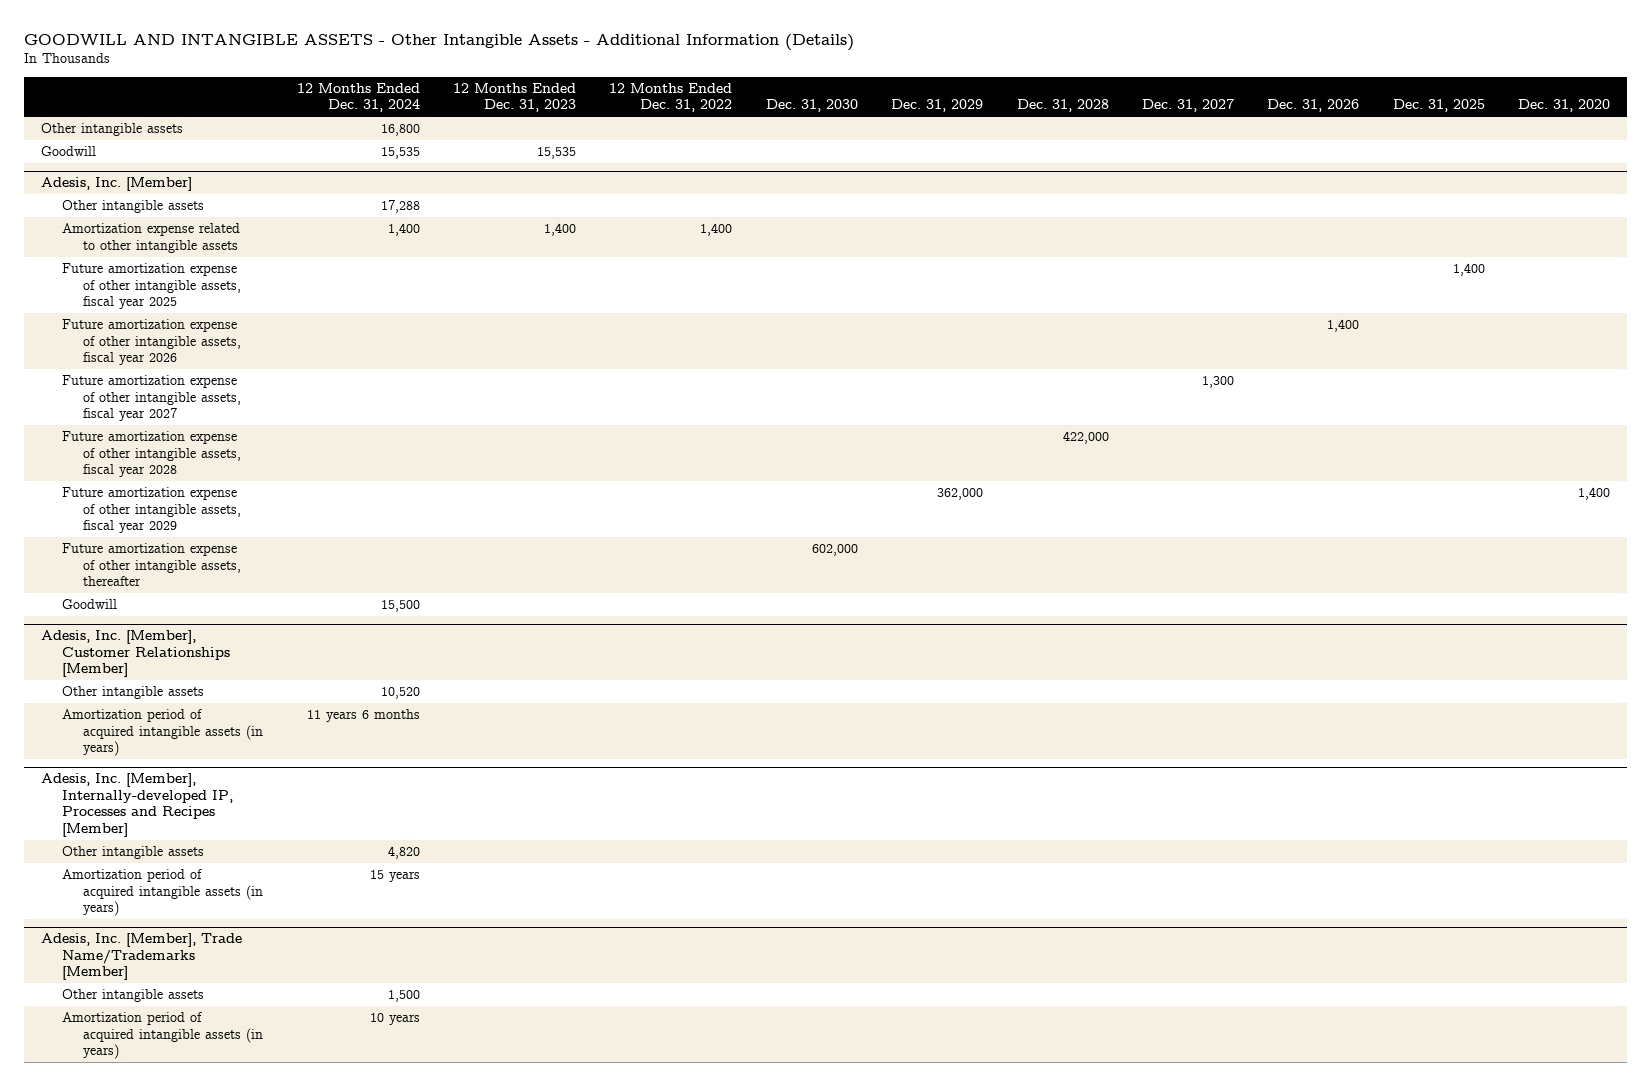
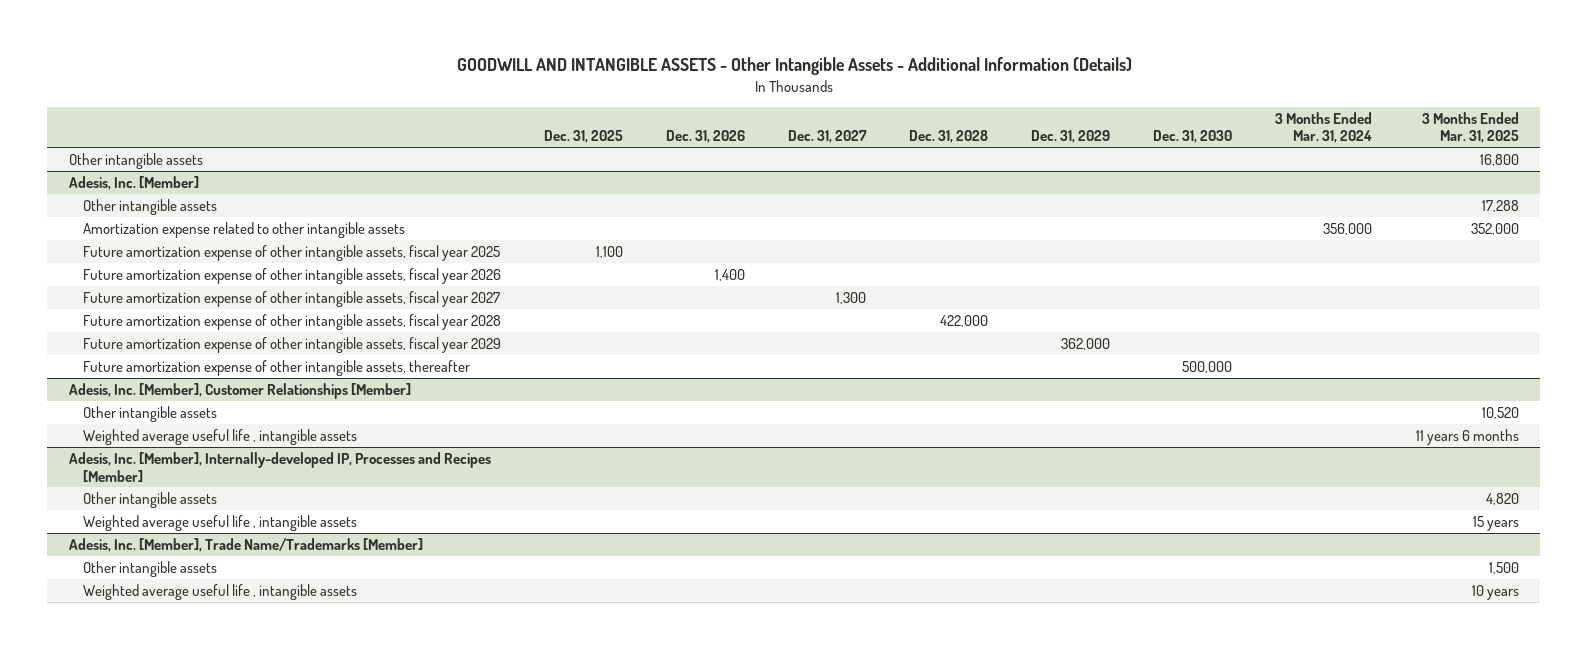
[296,82,420,113] 12 Months Ended Dec. 31, 2024 -> none
[452,82,576,113] 12 Months Ended Dec. 31, 2023 -> none
[609,82,733,113] 12 Months Ended Dec. 31, 2022 -> none
[1518,99,1611,113] Dec. 31, 2020 -> none
none -> [1275,111,1373,144] 3 Months Ended Mar. 31, 2024
none -> [1421,111,1519,144] 3 Months Ended Mar. 31, 2025
[40,146,96,157] Goodwill -> none
[1452,263,1485,277] 1,400 -> [595,245,623,258] 1,100
[62,599,118,610] Goodwill -> none
[811,544,858,557] 602,000 -> [1182,360,1233,373] 500,000
[62,709,264,757] Amortization period of acquired intangible assets (in years) -> [82,428,357,445] Weighted average useful life , intangible assets
[62,869,264,917] Amortization period of acquired intangible assets (in years) -> [82,514,357,531] Weighted average useful life , intangible assets
[62,1012,264,1060] Amortization period of acquired intangible assets (in years) -> [82,583,357,600] Weighted average useful life , intangible assets

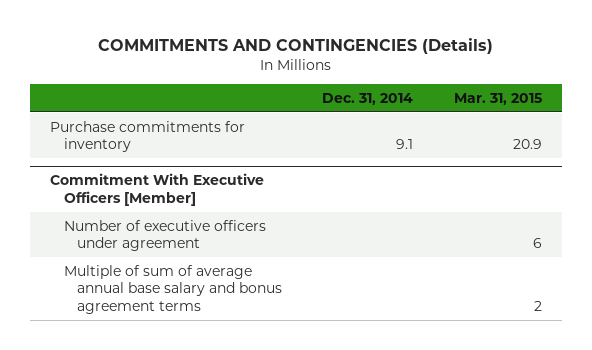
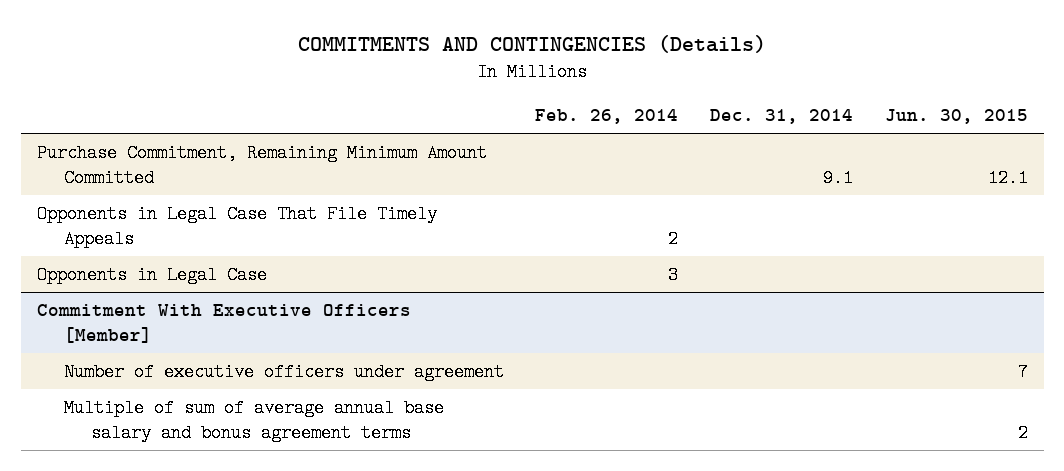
[453,92,542,105] Mar. 31, 2015 -> none
none -> [535,108,679,124] Feb. 26, 2014
none -> [884,108,1028,124] Jun. 30, 2015
[50,120,246,153] Purchase commitments for inventory -> [36,144,487,187] Purchase Commitment, Remaining Minimum Amount Committed
none -> [36,205,437,248] Opponents in Legal Case That File Timely Appeals
none -> [36,266,267,285] Opponents in Legal Case

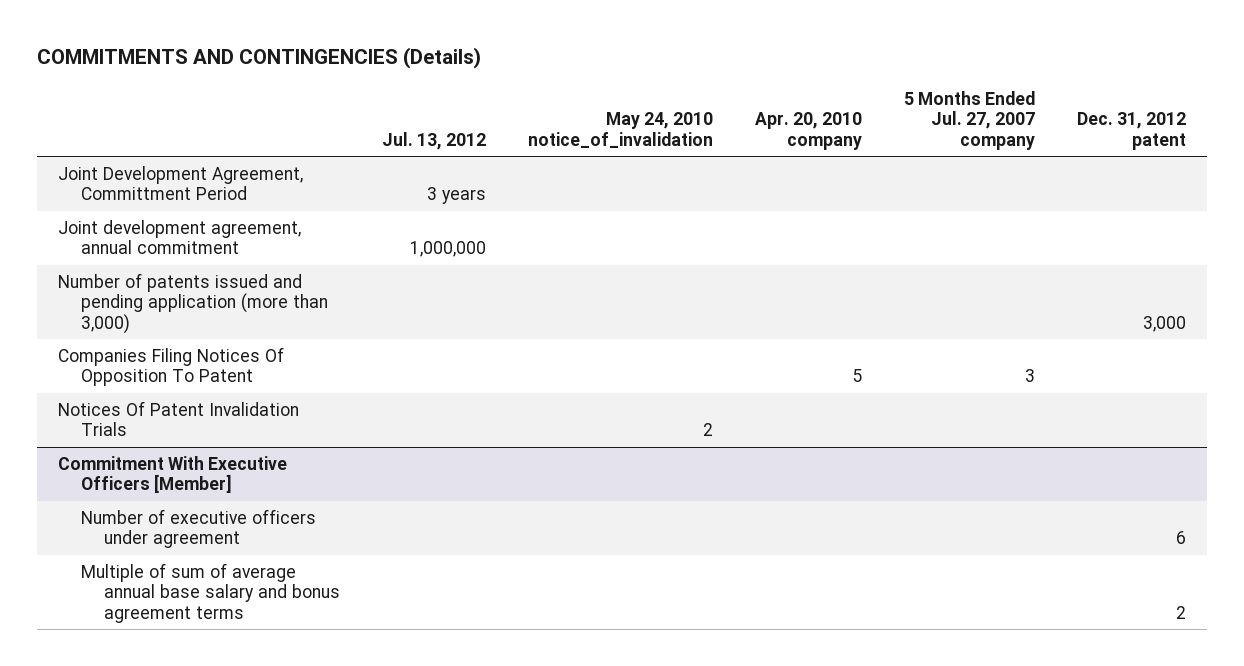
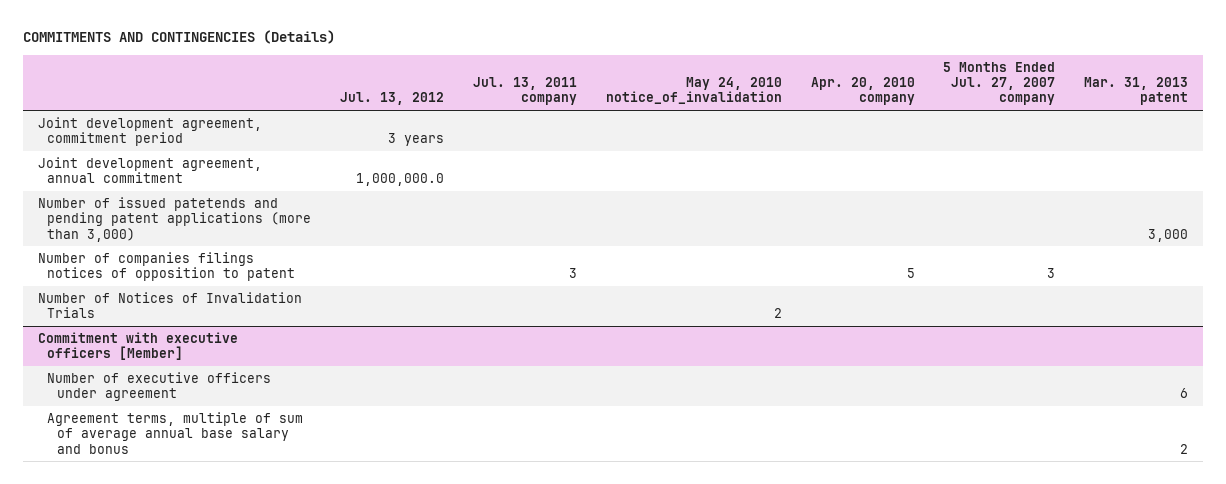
[1077,112,1187,150] Dec. 31, 2012 patent -> none
none -> [472,76,577,106] Jul. 13, 2011 company
none -> [1084,76,1189,106] Mar. 31, 2013 patent
[57,166,303,201] Joint Development Agreement, Committment Period -> [37,116,262,147] Joint development agreement, commitment period
[409,241,486,258] 1,000,000 -> [355,173,444,187] 1,000,000.0
[57,273,328,334] Number of patents issued and pending application (more than 3,000) -> [37,196,312,242] Number of issued patetends and pending patent applications (more than 3,000)
[57,347,284,387] Companies Filing Notices Of Opposition To Patent -> [37,251,296,282] Number of companies filings notices of opposition to patent
[57,401,299,437] Notices Of Patent Invalidation Trials -> [37,291,302,319] Number of Notices of Invalidation Trials
[57,456,287,494] Commitment With Executive Officers [Member] -> [37,331,238,361] Commitment with executive officers [Member]
[80,563,340,623] Multiple of sum of average annual base salary and bonus agreement terms -> [47,411,304,454] Agreement terms, multiple of sum of average annual base salary and bonus

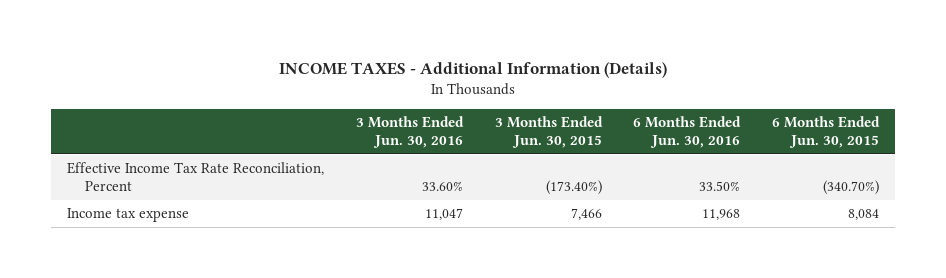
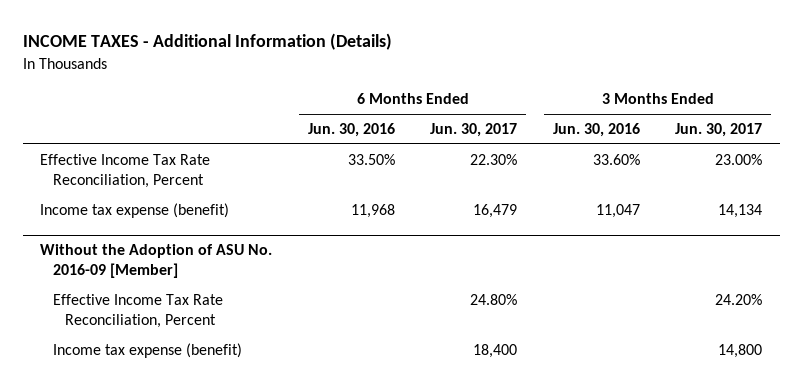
[494,116,603,149] 3 Months Ended Jun. 30, 2015 -> none
[772,116,881,149] 6 Months Ended Jun. 30, 2015 -> none
none -> [430,123,518,138] Jun. 30, 2017
none -> [675,123,763,138] Jun. 30, 2017
[66,208,189,223] Income tax expense -> [40,202,230,218] Income tax expense (benefit)
none -> [40,244,273,279] Without the Adoption of ASU No. 2016-09 [Member]
none -> [52,293,223,329] Effective Income Tax Rate Reconciliation, Percent
none -> [52,342,242,358] Income tax expense (benefit)

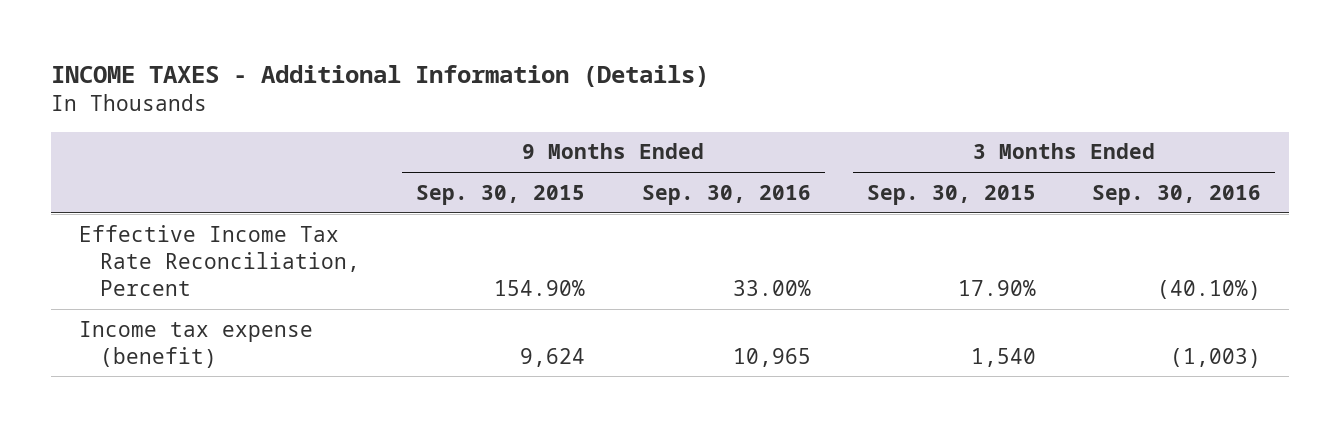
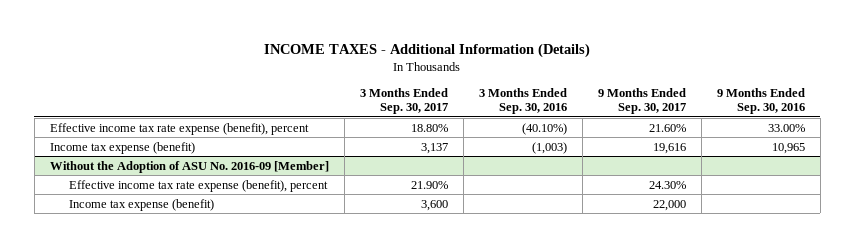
[416,184,586,205] Sep. 30, 2015 -> none
[866,184,1036,205] Sep. 30, 2015 -> none
none -> [359,87,448,115] 3 Months Ended Sep. 30, 2017
none -> [597,87,686,115] 9 Months Ended Sep. 30, 2017
[78,224,360,296] Effective Income Tax Rate Reconciliation, Percent -> [49,122,309,135] Effective income tax rate expense (benefit), percent
none -> [49,160,329,173] Without the Adoption of ASU No. 2016-09 [Member]
none -> [69,179,329,192] Effective income tax rate expense (benefit), percent
none -> [69,198,215,211] Income tax expense (benefit)

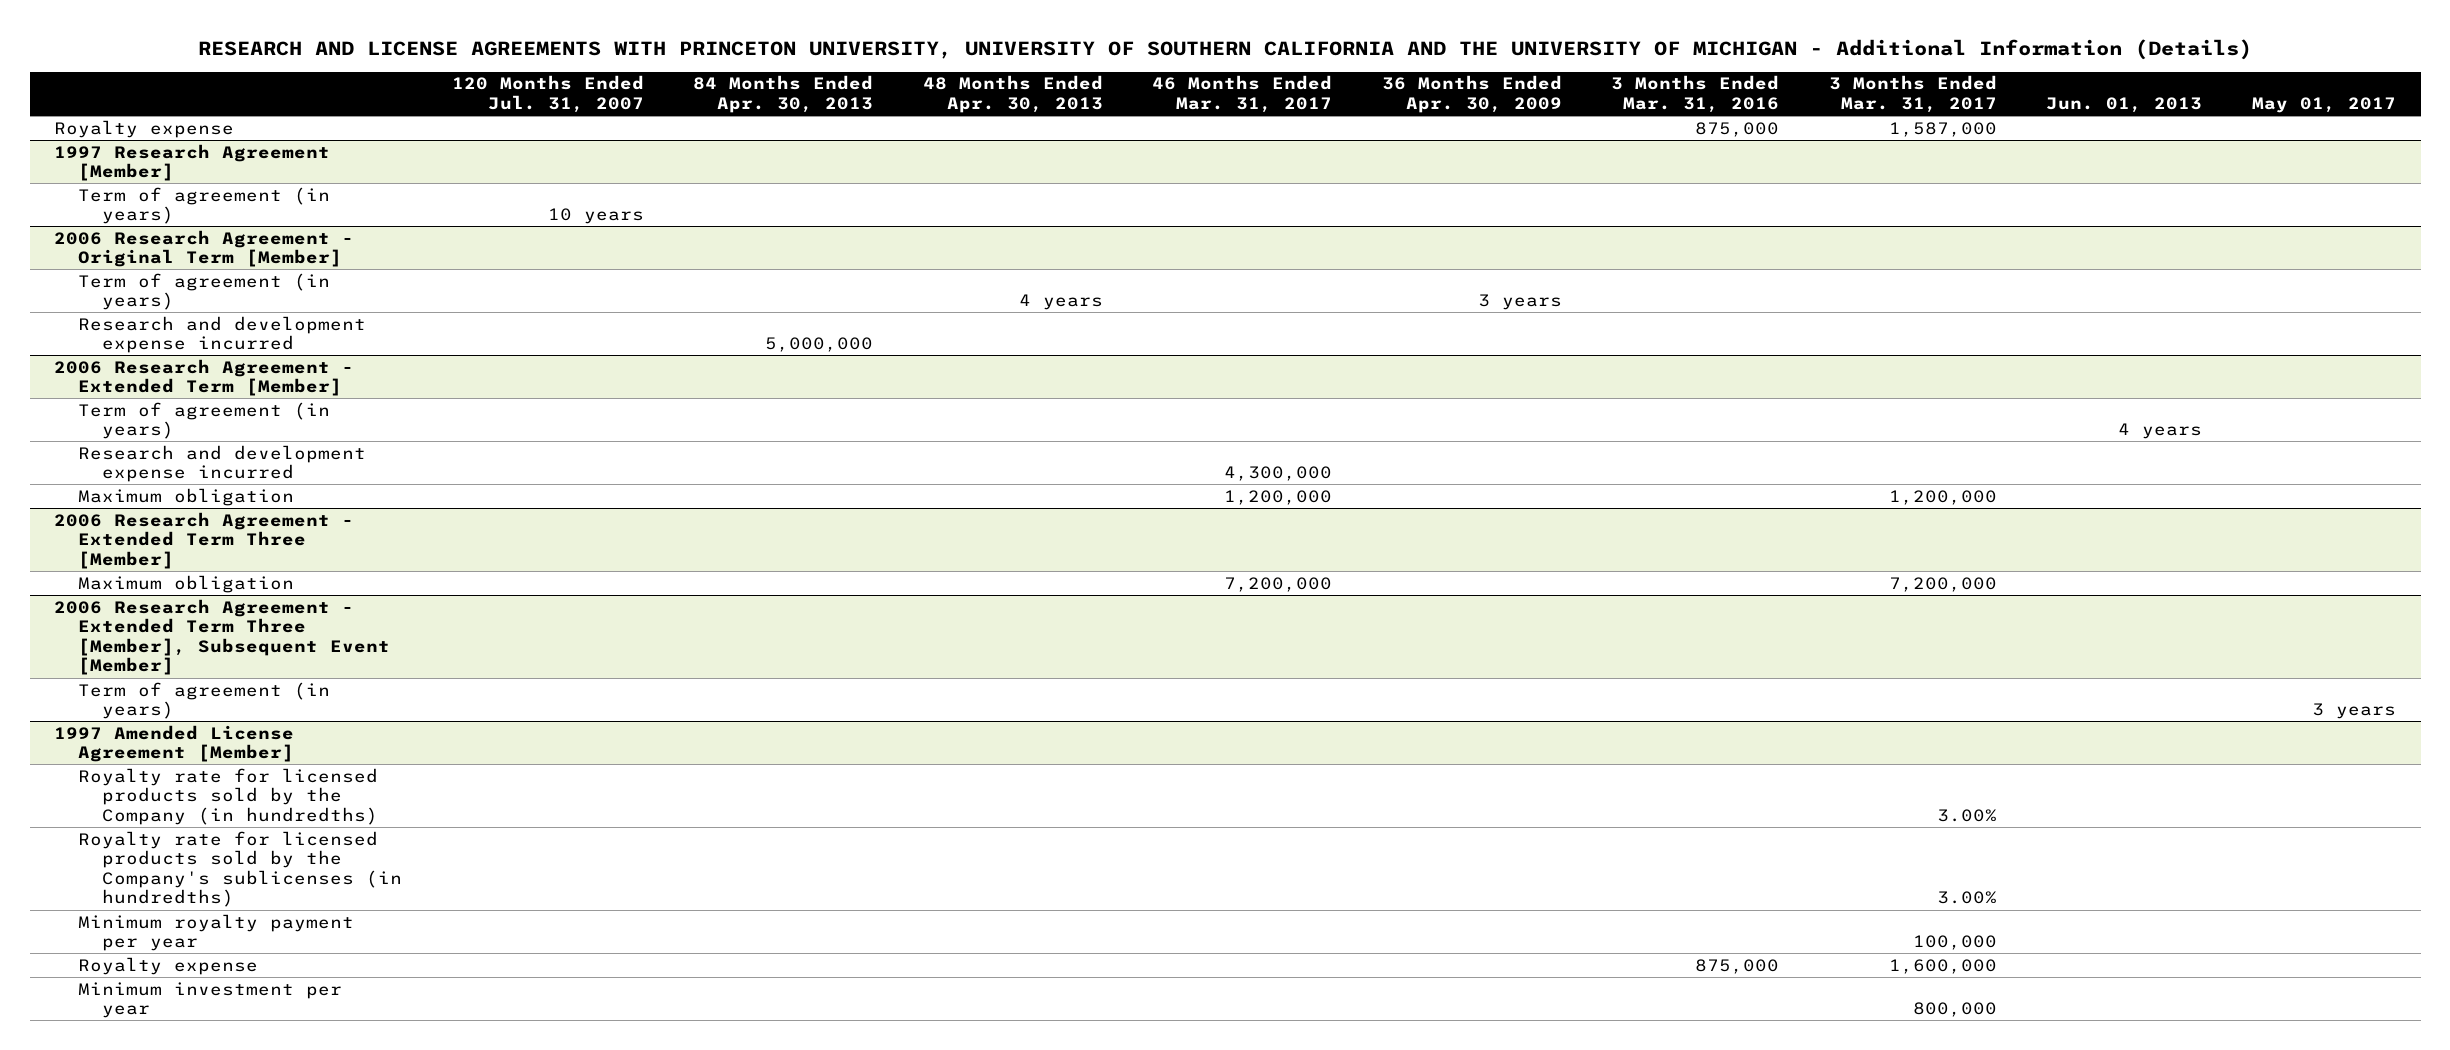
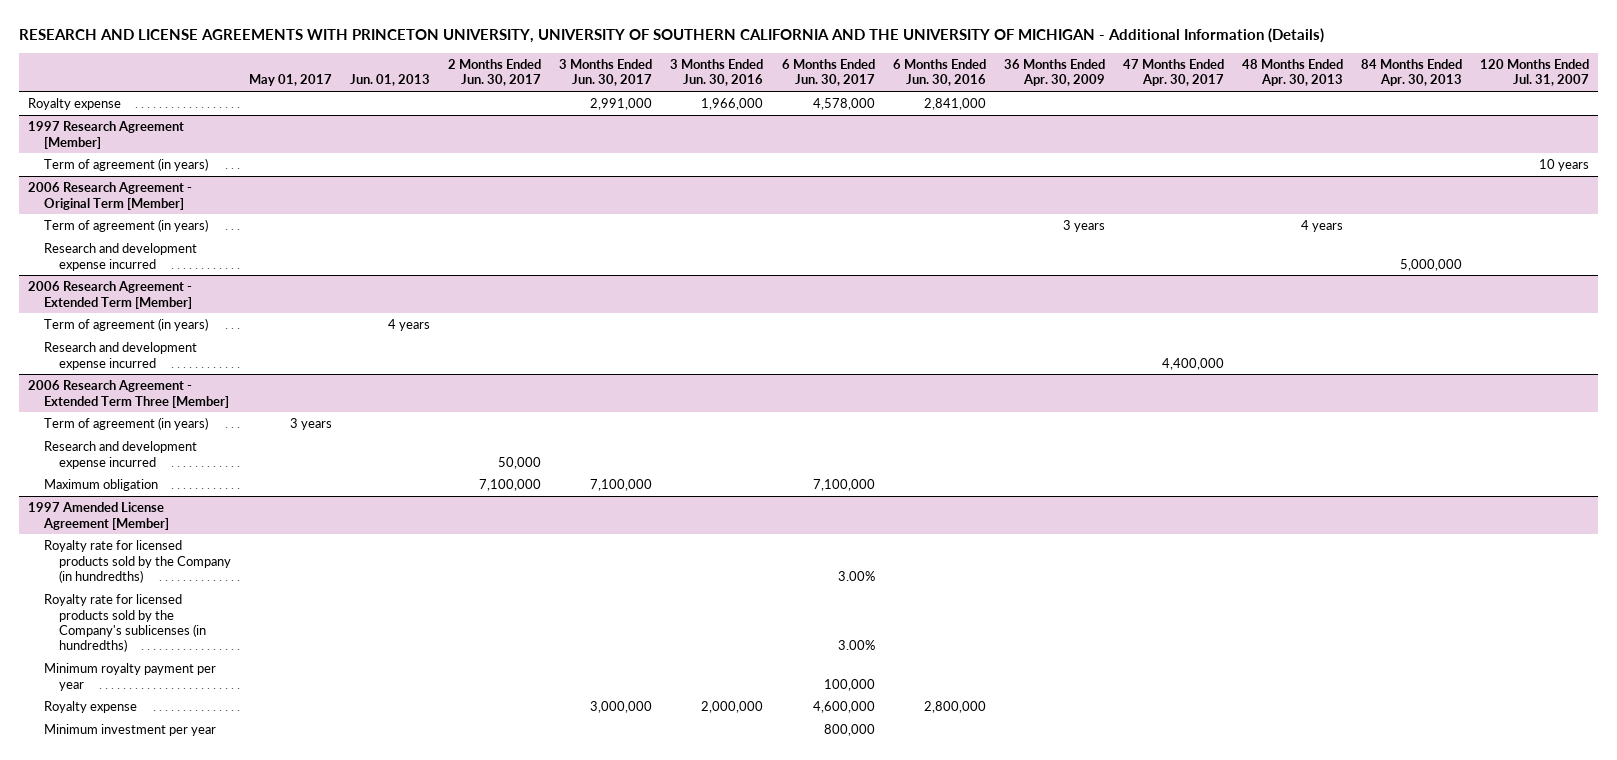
[1152,75,1333,114] 46 Months Ended Mar. 31, 2017 -> none
[1611,75,1780,114] 3 Months Ended Mar. 31, 2016 -> none
[1828,75,1997,114] 3 Months Ended Mar. 31, 2017 -> none
none -> [448,59,542,87] 2 Months Ended Jun. 30, 2017
none -> [559,59,653,87] 3 Months Ended Jun. 30, 2017
none -> [670,59,764,87] 3 Months Ended Jun. 30, 2016
none -> [781,59,875,87] 6 Months Ended Jun. 30, 2017
none -> [892,59,986,87] 6 Months Ended Jun. 30, 2016
none -> [1122,59,1224,87] 47 Months Ended Apr. 30, 2017
[78,487,295,506] Maximum obligation -> none
none -> [43,417,208,431] Term of agreement (in years)
none -> [43,441,197,469] Research and development expense incurred
[54,598,391,676] 2006 Research Agreement - Extended Term Three [Member], Subsequent Event [Member] -> none
[78,681,331,720] Term of agreement (in years) -> none

